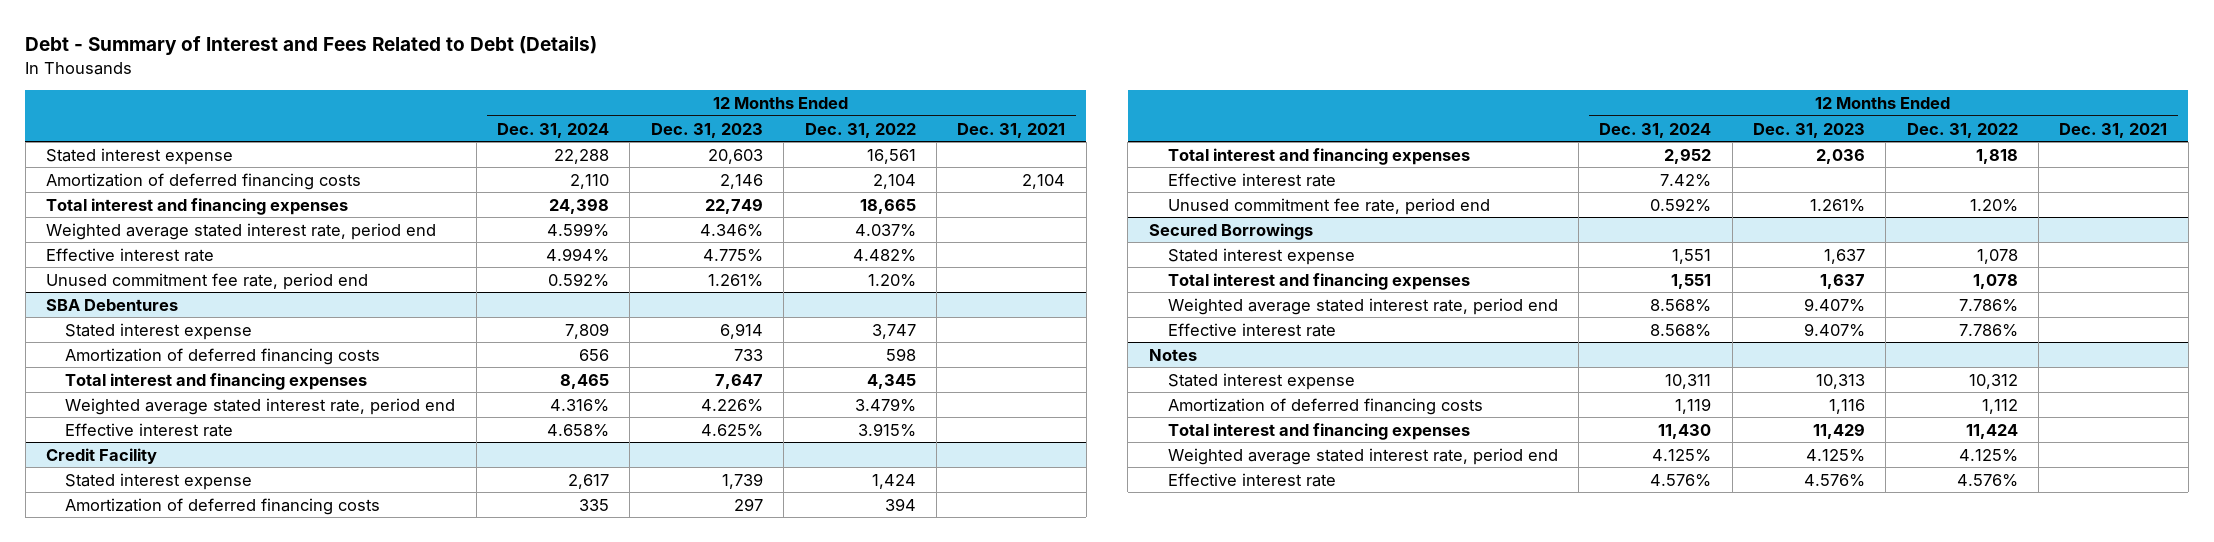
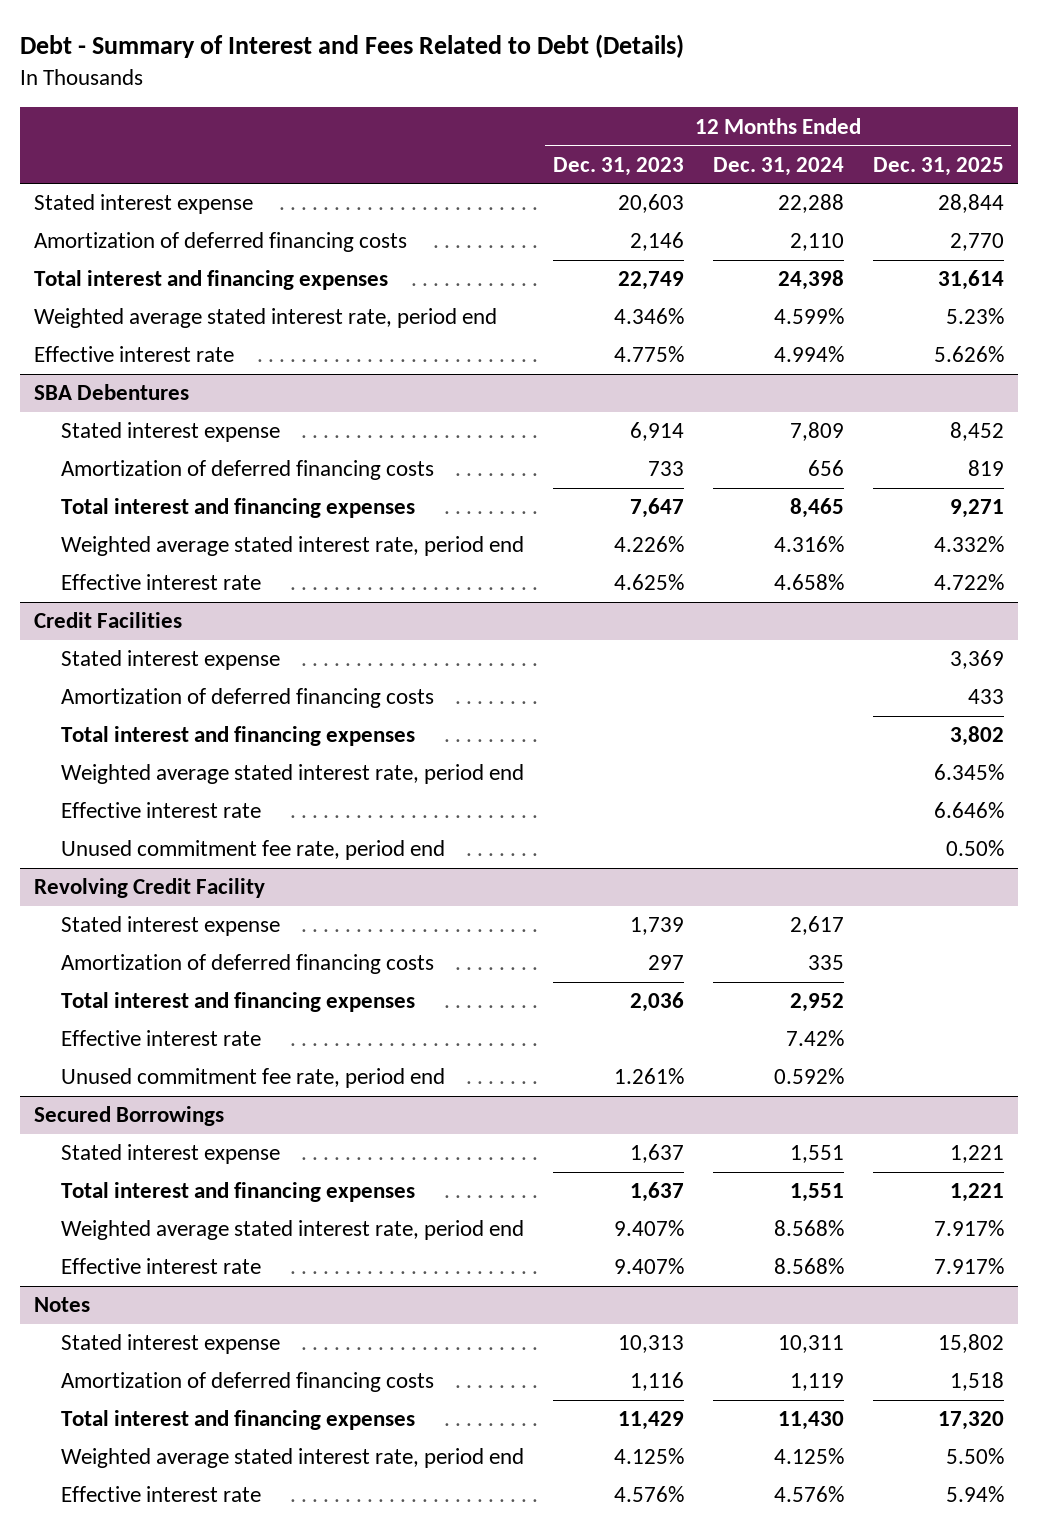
[804,122,916,138] Dec. 31, 2022 -> none
[957,122,1066,138] Dec. 31, 2021 -> none
none -> [872,156,1004,176] Dec. 31, 2025
[46,272,369,290] Unused commitment fee rate, period end -> none
[46,447,158,464] Credit Facility -> [34,612,183,629] Credit Facilities
none -> [60,650,280,671] Stated interest expense
none -> [60,688,434,709] Amortization of deferred financing costs
none -> [60,726,415,747] Total interest and financing expenses
none -> [60,764,524,785] Weighted average stated interest rate, period end
none -> [60,802,261,819] Effective interest rate
none -> [60,840,445,861] Unused commitment fee rate, period end
none -> [34,878,266,899] Revolving Credit Facility

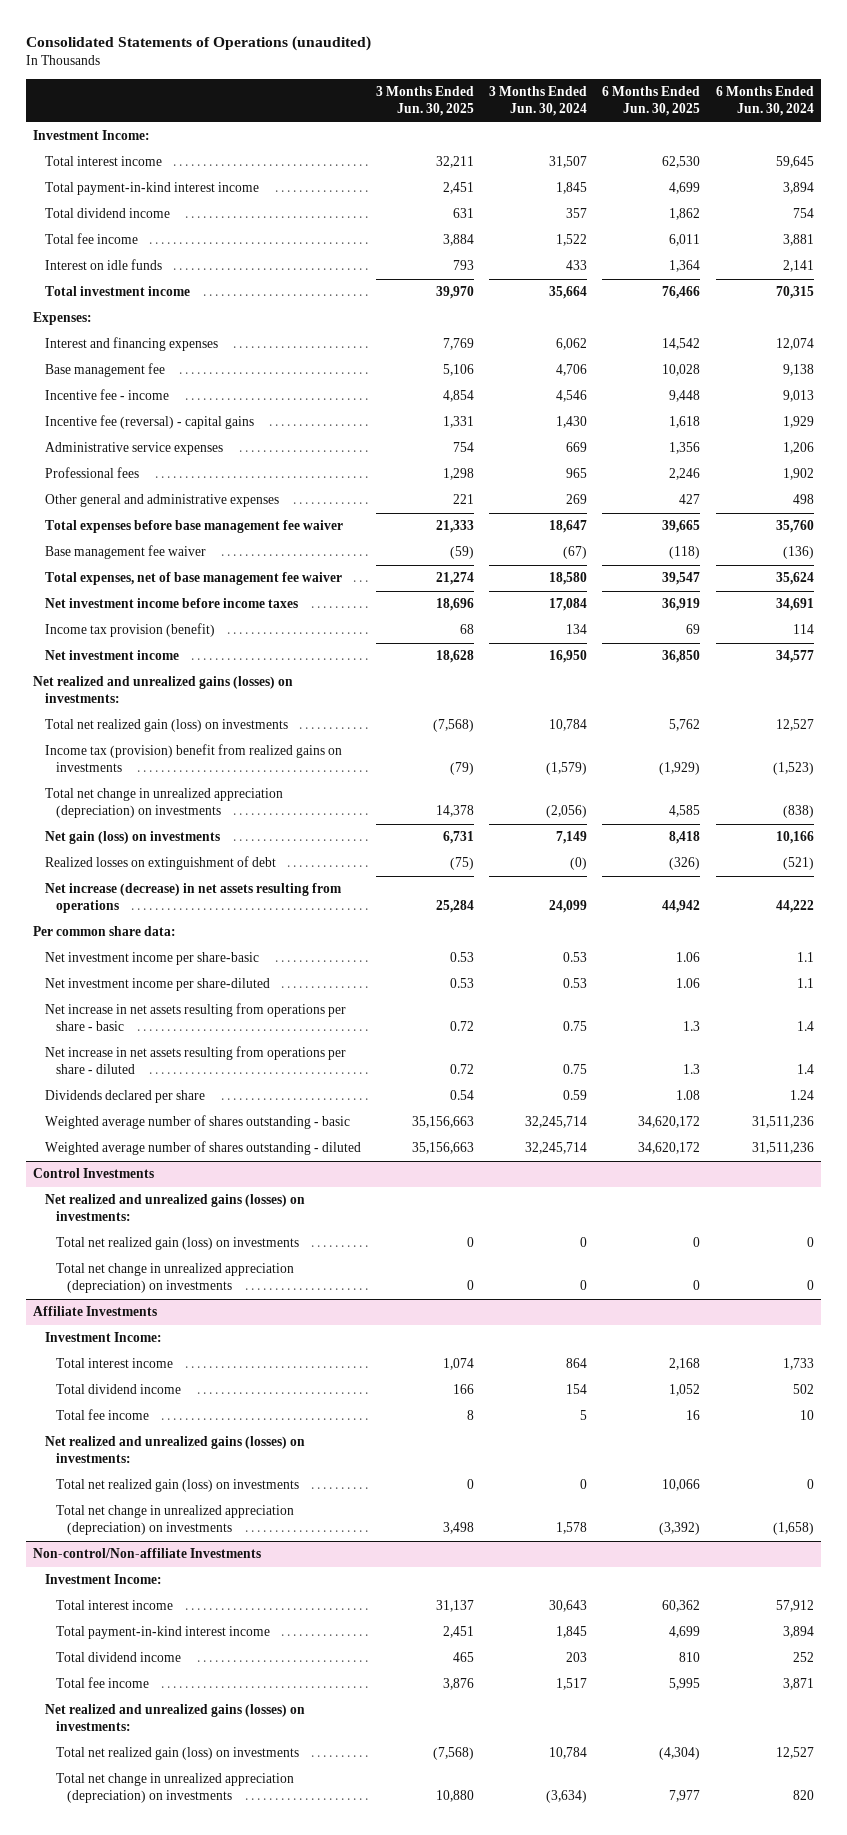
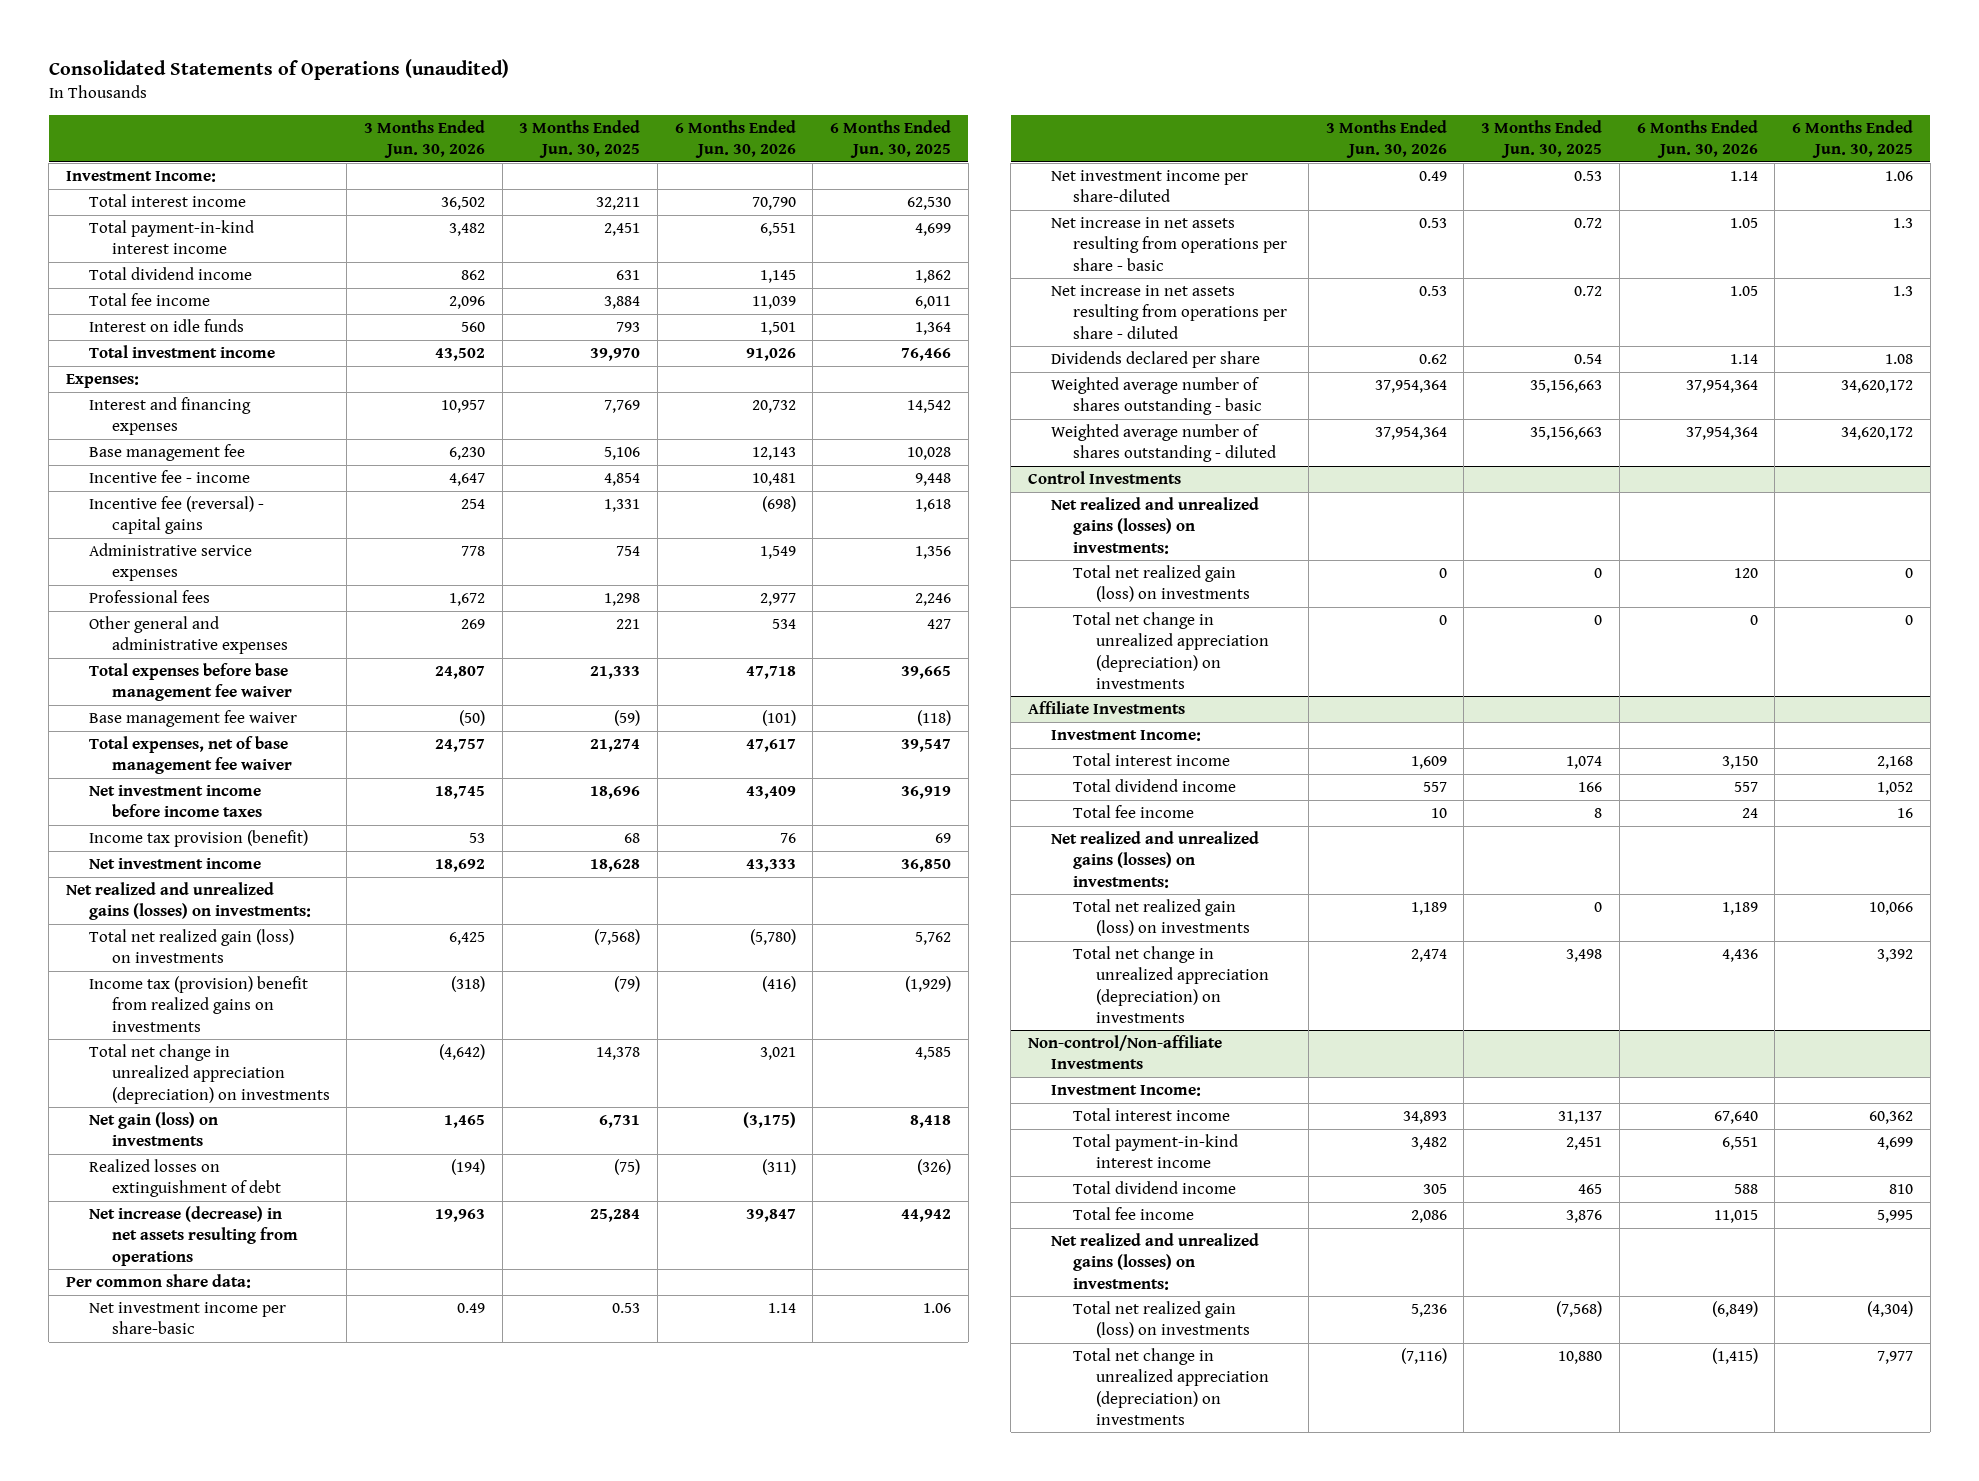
[489,86,588,117] 3 Months Ended Jun. 30, 2024 -> none
[715,86,814,117] 6 Months Ended Jun. 30, 2024 -> none
none -> [363,120,485,159] 3 Months Ended Jun. 30, 2026
none -> [674,120,796,159] 6 Months Ended Jun. 30, 2026
[659,1522,701,1536] (3,392) -> [1876,949,1913,963] 3,392

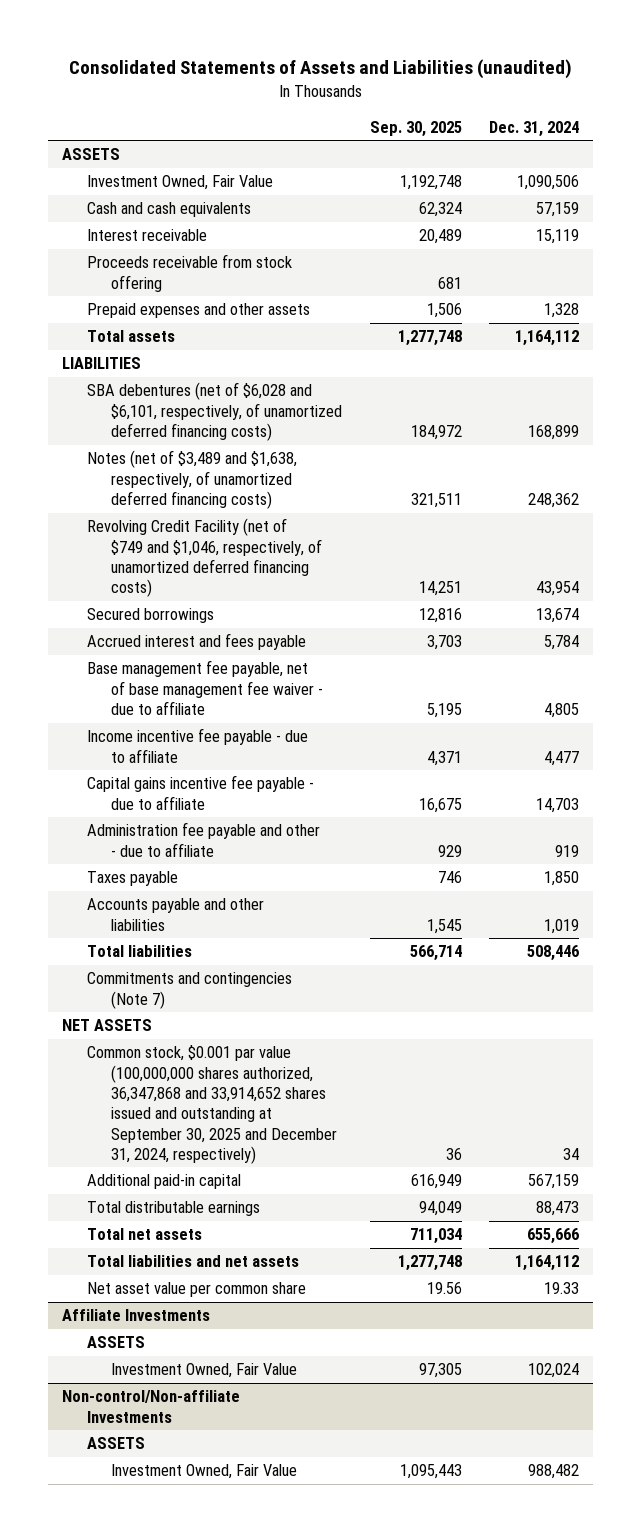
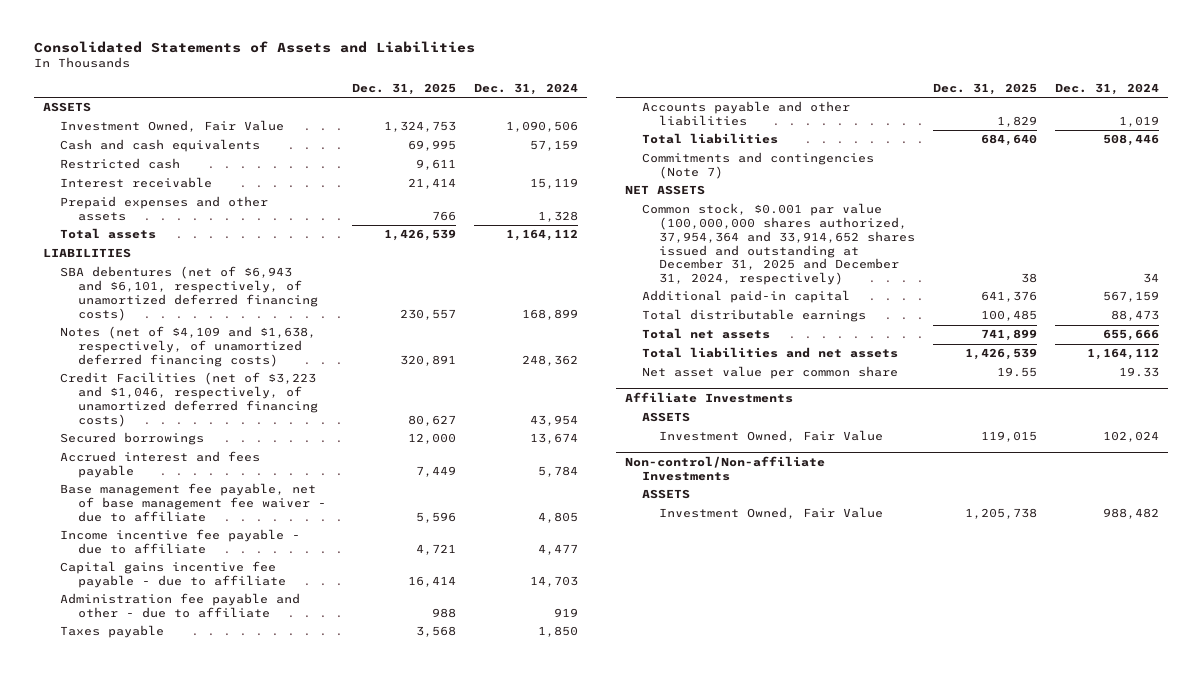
[68,59,572,80] Consolidated Statements of Assets and Liabilities (unaudited) -> [33,40,475,53] Consolidated Statements of Assets and Liabilities
[369,120,462,137] Sep. 30, 2025 -> none
none -> [351,83,456,96] Dec. 31, 2025
none -> [60,158,181,170] Restricted cash
[86,254,292,292] Proceeds receivable from stock offering -> none
[86,382,343,442] SBA debentures (net of $6,028 and $6,101, respectively, of unamortized deferred financing costs) -> [60,266,318,321] SBA debentures (net of $6,943 and $6,101, respectively, of unamortized deferred financing costs)
[86,450,297,510] Notes (net of $3,489 and $1,638, respectively, of unamortized deferred financing costs) -> [60,326,317,367] Notes (net of $4,109 and $1,638, respectively, of unamortized deferred financing costs)
[86,518,323,598] Revolving Credit Facility (net of $749 and $1,046, respectively, of unamortized deferred financing costs) -> [60,372,318,427] Credit Facilities (net of $3,223 and $1,046, respectively, of unamortized deferred financing costs)
[86,1045,338,1164] Common stock, $0.001 par value (100,000,000 shares authorized, 36,347,868 and 33,914,652 shares issued and outstanding at September 30, 2025 and December 31, 2024, respectively) -> [641,203,916,285] Common stock, $0.001 par value (100,000,000 shares authorized, 37,954,364 and 33,914,652 shares issued and outstanding at December 31, 2025 and December 31, 2024, respectively)

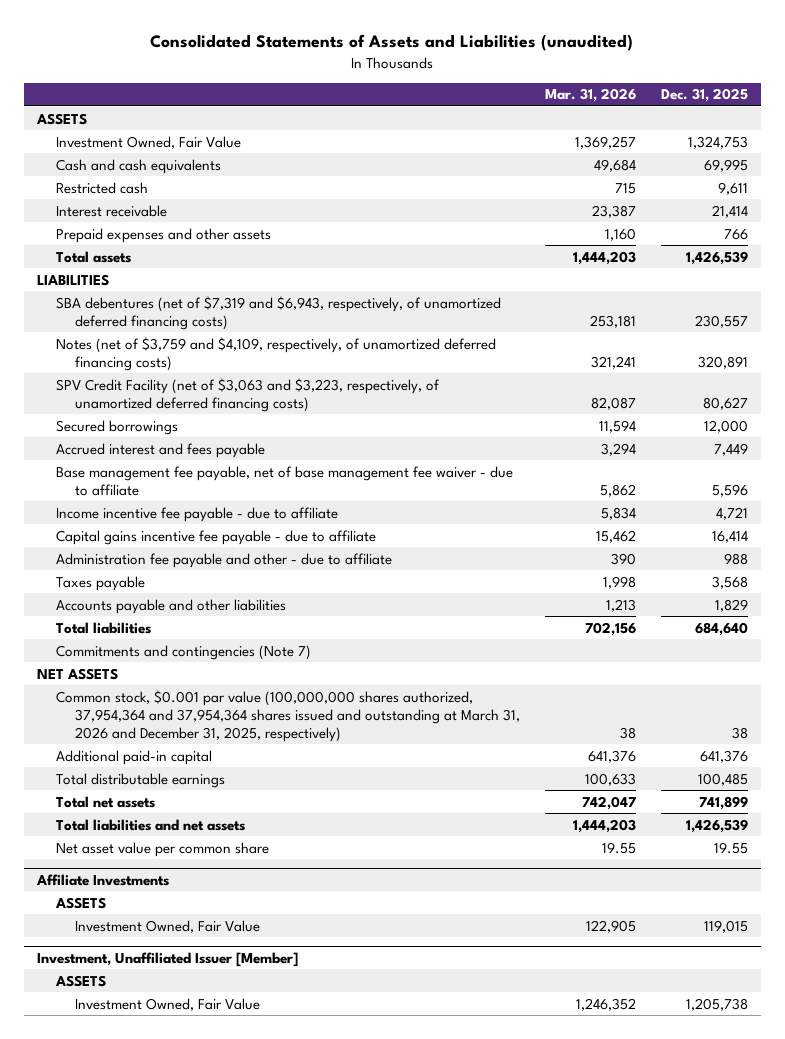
[33,40,475,53] Consolidated Statements of Assets and Liabilities -> [150,34,634,52] Consolidated Statements of Assets and Liabilities (unaudited)
[473,83,578,96] Dec. 31, 2024 -> none
none -> [545,88,637,103] Mar. 31, 2026
[60,266,318,321] SBA debentures (net of $6,943 and $6,101, respectively, of unamortized deferred financing costs) -> [55,295,501,330] SBA debentures (net of $7,319 and $6,943, respectively, of unamortized deferred financing costs)
[60,326,317,367] Notes (net of $4,109 and $1,638, respectively, of unamortized deferred financing costs) -> [55,336,496,371] Notes (net of $3,759 and $4,109, respectively, of unamortized deferred financing costs)
[60,372,318,427] Credit Facilities (net of $3,223 and $1,046, respectively, of unamortized deferred financing costs) -> [55,377,440,412] SPV Credit Facility (net of $3,063 and $3,223, respectively, of unamortized deferred financing costs)
[641,203,916,285] Common stock, $0.001 par value (100,000,000 shares authorized, 37,954,364 and 33,914,652 shares issued and outstanding at December 31, 2025 and December 31, 2024, respectively) -> [55,689,520,742] Common stock, $0.001 par value (100,000,000 shares authorized, 37,954,364 and 37,954,364 shares issued and outstanding at March 31, 2026 and December 31, 2025, respectively)
[624,456,825,481] Non-control/Non-affiliate Investments -> [36,951,298,967] Investment, Unaffiliated Issuer [Member]

